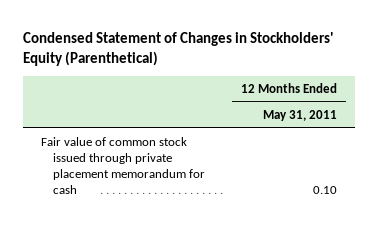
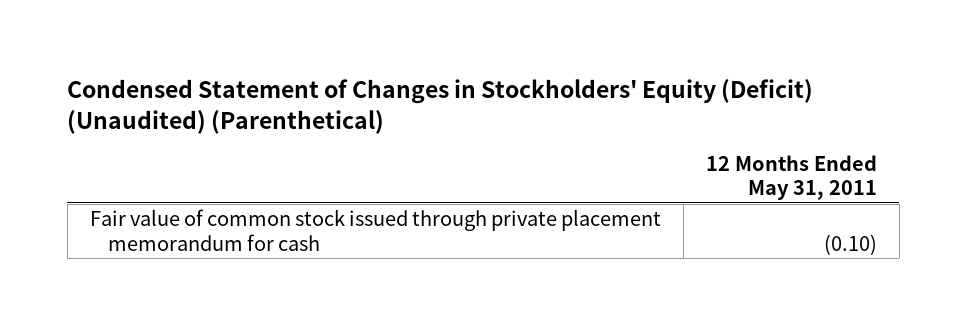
[23,32,335,67] Condensed Statement of Changes in Stockholders' Equity (Parenthetical) -> [67,78,814,134] Condensed Statement of Changes in Stockholders' Equity (Deficit) (Unaudited) (Parenthetical)
[312,186,337,195] 0.10 -> [823,233,877,255] (0.10)

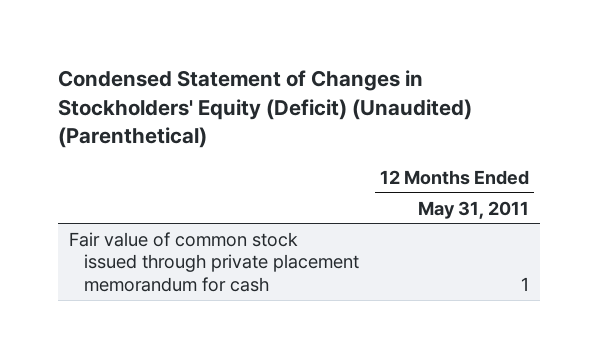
[823,233,877,255] (0.10) -> [521,276,530,291] 1

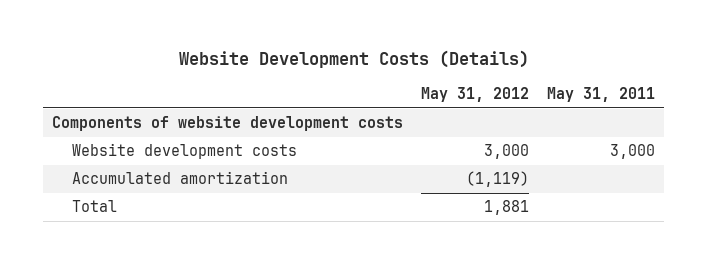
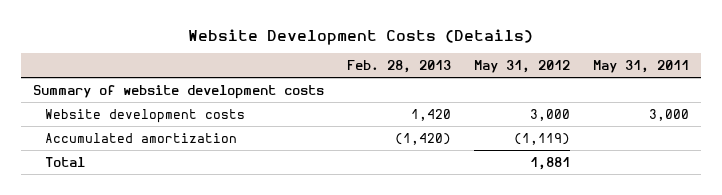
none -> [346,60,451,74] Feb. 28, 2013
[52,116,404,132] Components of website development costs -> [32,84,324,99] Summary of website development costs

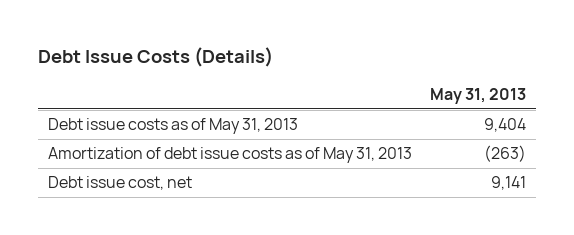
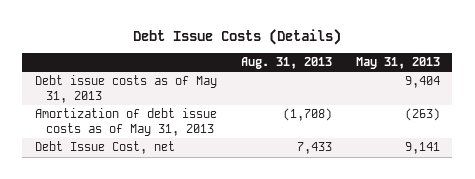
none -> [240,57,332,70] Aug. 31, 2013
[47,176,192,191] Debt issue cost, net -> [34,141,175,155] Debt Issue Cost, net

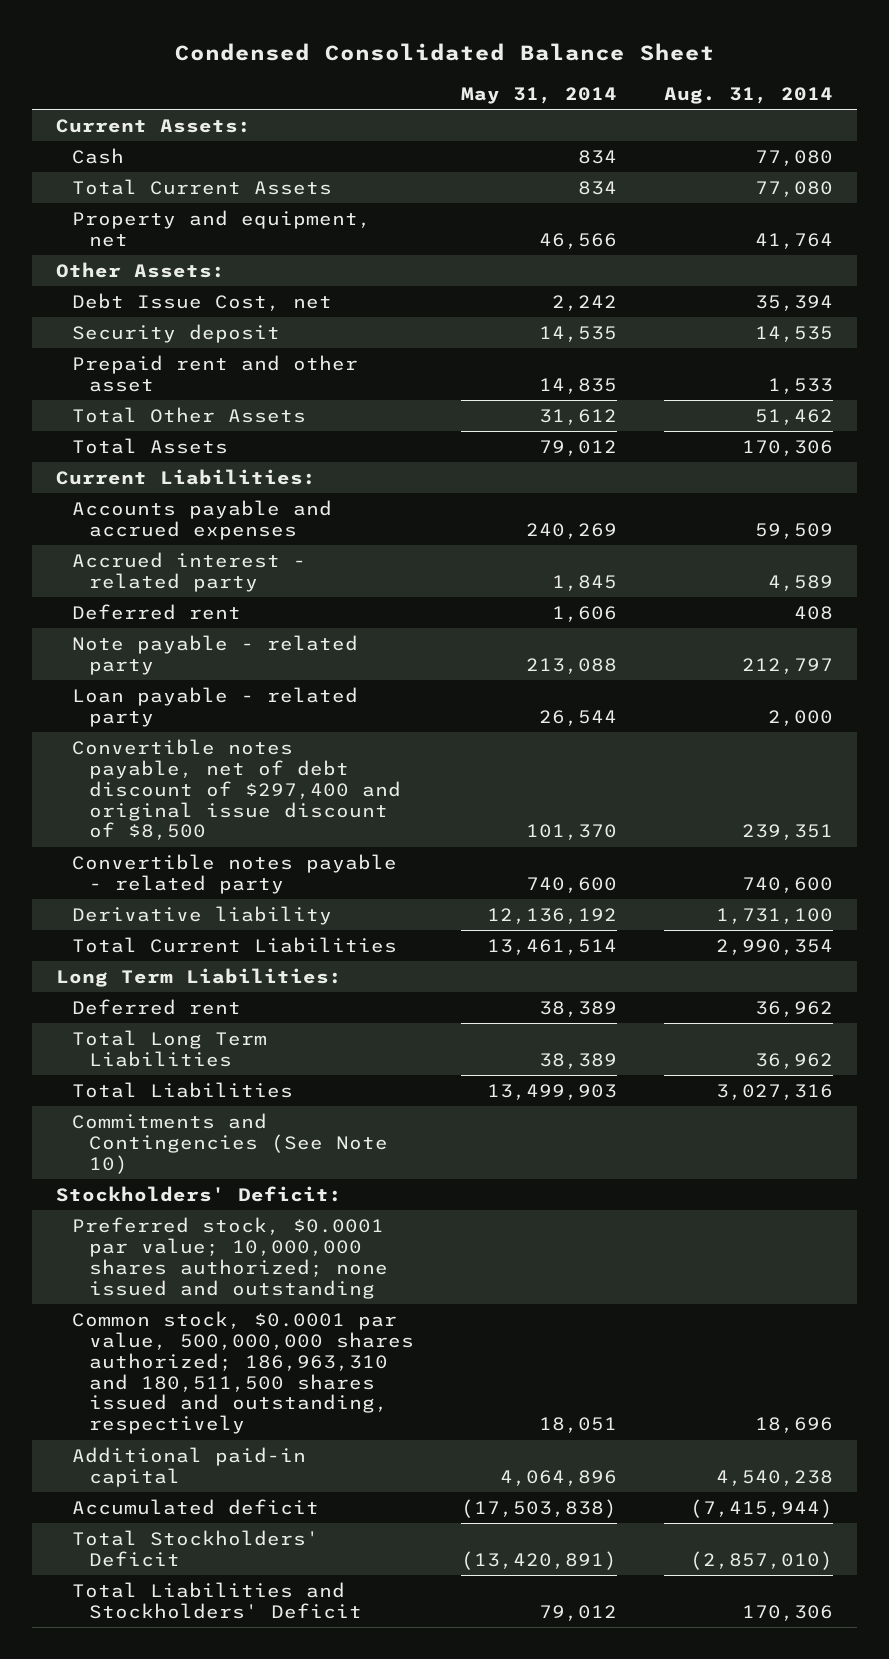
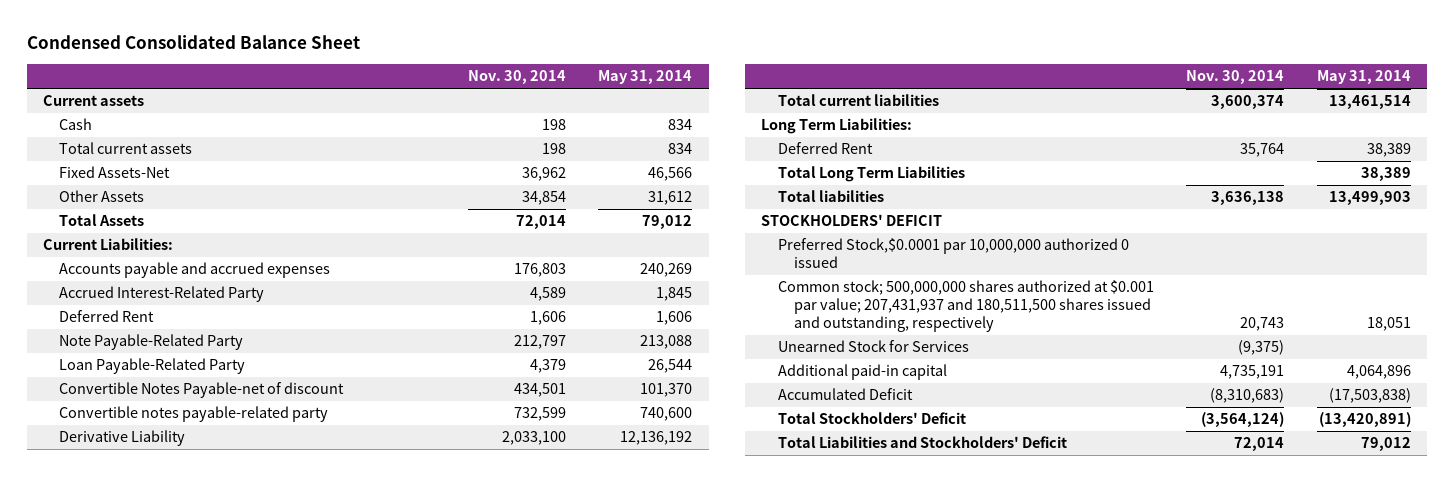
[664,86,834,104] Aug. 31, 2014 -> none
none -> [467,70,566,85] Nov. 30, 2014
[55,118,251,133] Current Assets: -> [42,95,144,107] Current assets
[55,261,225,278] Other Assets: -> none
[72,292,333,311] Debt Issue Cost, net -> none
[72,323,281,343] Security deposit -> none
[72,354,359,392] Prepaid rent and other asset -> none
[72,178,333,195] Total Current Assets -> [59,142,193,155] Total current assets
[72,209,372,247] Property and equipment, net -> [59,166,171,179] Fixed Assets-Net
[72,406,307,423] Total Other Assets -> [59,190,145,203] Other Assets
[72,551,307,592] Accrued interest - related party -> [59,286,265,303] Accrued Interest-Related Party
[72,603,242,620] Deferred rent -> [59,310,155,323] Deferred Rent
[72,634,359,675] Note payable - related party -> [59,334,244,351] Note Payable-Related Party
[72,686,359,727] Loan payable - related party -> [59,358,246,375] Loan Payable-Related Party
[72,738,401,841] Convertible notes payable, net of debt discount of $297,400 and original issue discount of $8,500 -> [59,382,345,399] Convertible Notes Payable-net of discount
[72,853,398,894] Convertible notes payable - related party -> [59,406,329,423] Convertible notes payable-related party
[72,905,333,925] Derivative liability -> [59,430,186,447] Derivative Liability
[72,936,398,953] Total Current Liabilities -> [777,94,939,107] Total current liabilities
[72,998,242,1015] Deferred rent -> [777,142,873,155] Deferred Rent
[72,1112,388,1174] Commitments and Contingencies (See Note 10) -> none
[72,1081,294,1098] Total Liabilities -> [777,190,884,203] Total liabilities
[55,1185,342,1202] Stockholders' Deficit: -> [761,214,943,227] STOCKHOLDERS' DEFICIT
[72,1216,388,1299] Preferred stock, $0.0001 par value; 10,000,000 shares authorized; none issued and outstanding -> [777,238,1129,269] Preferred Stock,$0.0001 par 10,000,000 authorized 0 issued
[72,1310,414,1435] Common stock, $0.0001 par value, 500,000,000 shares authorized; 186,963,310 and 180,511,500 shares issued and outstanding, respectively -> [777,280,1154,333] Common stock; 500,000,000 shares authorized at $0.001 par value; 207,431,937 and 180,511,500 shares issued and outstanding, respectively
none -> [777,340,969,353] Unearned Stock for Services
[72,1498,320,1515] Accumulated deficit -> [777,388,913,401] Accumulated Deficit

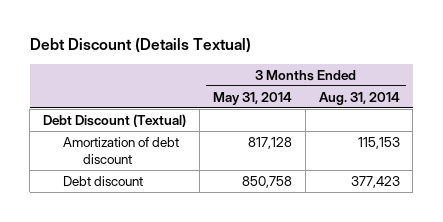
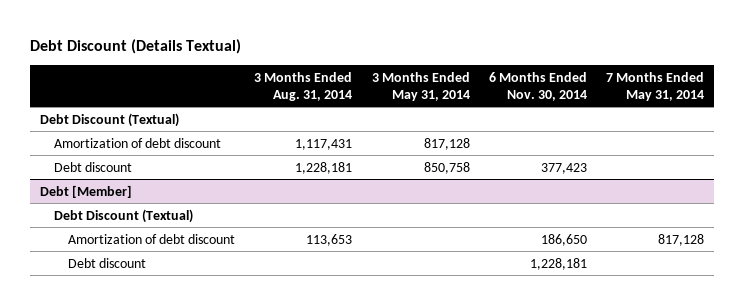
none -> [488,72,587,101] 6 Months Ended Nov. 30, 2014
none -> [606,72,705,101] 7 Months Ended May 31, 2014
[357,136,400,149] 115,153 -> [295,138,353,150] 1,117,431
[350,175,400,188] 377,423 -> [295,161,353,174] 1,228,181
none -> [39,184,132,198] Debt [Member]
none -> [53,208,193,223] Debt Discount (Textual)
none -> [67,233,235,244] Amortization of debt discount
none -> [67,257,146,268] Debt discount

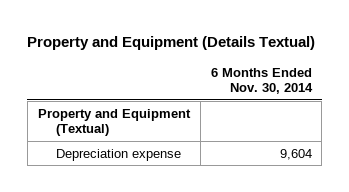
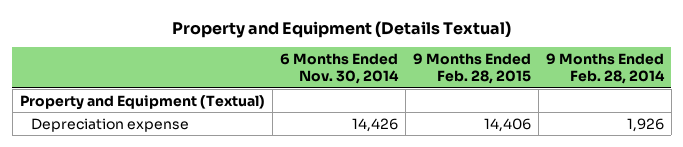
none -> [412,53,531,85] 9 Months Ended Feb. 28, 2015
none -> [545,53,665,85] 9 Months Ended Feb. 28, 2014
[279,148,312,160] 9,604 -> [351,117,398,132] 14,426

